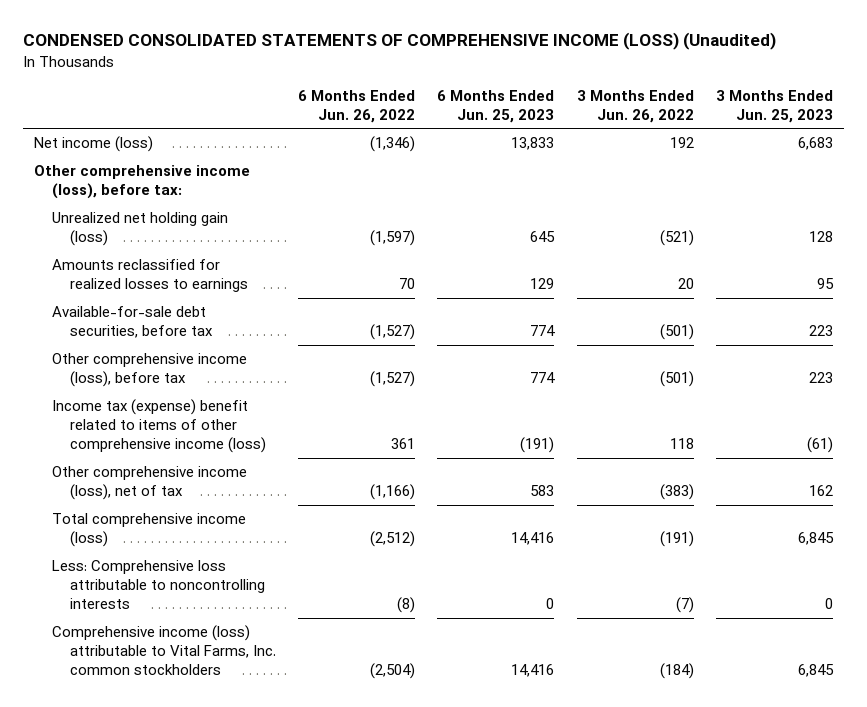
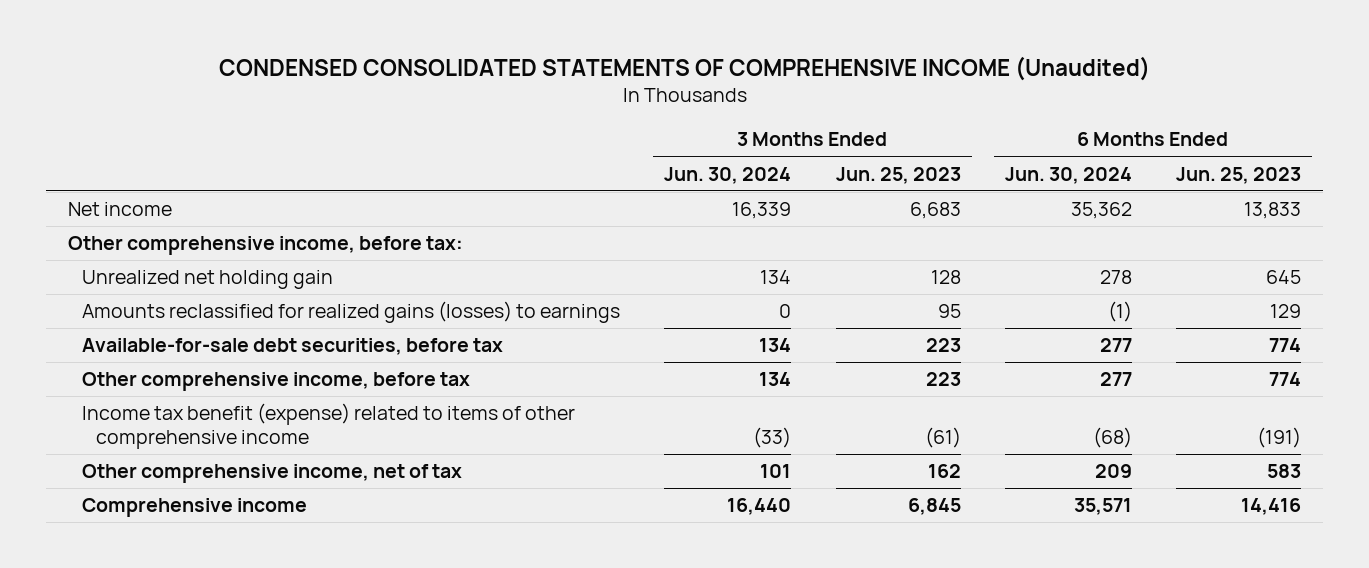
[23,32,777,51] CONDENSED CONSOLIDATED STATEMENTS OF COMPREHENSIVE INCOME (LOSS) (Unaudited) -> [218,56,1150,82] CONDENSED CONSOLIDATED STATEMENTS OF COMPREHENSIVE INCOME (Unaudited)
[297,89,415,123] 6 Months Ended Jun. 26, 2022 -> none
[576,89,694,123] 3 Months Ended Jun. 26, 2022 -> none
none -> [664,166,792,184] Jun. 30, 2024
none -> [1004,166,1132,184] Jun. 30, 2024
[34,136,154,153] Net income (loss) -> [67,202,172,217] Net income
[34,165,251,200] Other comprehensive income (loss), before tax: -> [67,236,463,256] Other comprehensive income, before tax:
[51,212,228,247] Unrealized net holding gain (loss) -> [82,270,334,290] Unrealized net holding gain
[51,259,248,293] Amounts reclassified for realized losses to earnings -> [82,301,621,324] Amounts reclassified for realized gains (losses) to earnings
[51,560,265,610] Less: Comprehensive loss attributable to noncontrolling interests -> none
[51,625,276,676] Comprehensive income (loss) attributable to Vital Farms, Inc. common stockholders -> none
[51,353,247,388] Other comprehensive income (loss), before tax -> [82,372,471,392] Other comprehensive income, before tax
[51,399,266,454] Income tax (expense) benefit related to items of other comprehensive income (loss) -> [82,403,576,449] Income tax benefit (expense) related to items of other comprehensive income
[51,466,247,501] Other comprehensive income (loss), net of tax -> [82,464,463,484] Other comprehensive income, net of tax
[51,513,246,548] Total comprehensive income (loss) -> [82,498,308,518] Comprehensive income

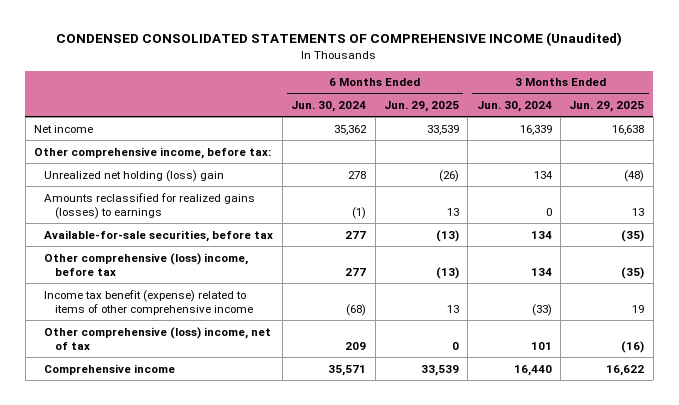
[835,166,961,184] Jun. 25, 2023 -> none
[1176,166,1302,184] Jun. 25, 2023 -> none
none -> [383,101,459,113] Jun. 29, 2025
none -> [569,101,645,113] Jun. 29, 2025
[82,270,334,290] Unrealized net holding gain -> [44,169,225,182] Unrealized net holding (loss) gain
[82,338,504,356] Available-for-sale debt securities, before tax -> [44,229,274,242] Available-for-sale securities, before tax
[82,372,471,392] Other comprehensive income, before tax -> [44,252,249,277] Other comprehensive (loss) income, before tax
[82,464,463,484] Other comprehensive income, net of tax -> [44,326,272,351] Other comprehensive (loss) income, net of tax

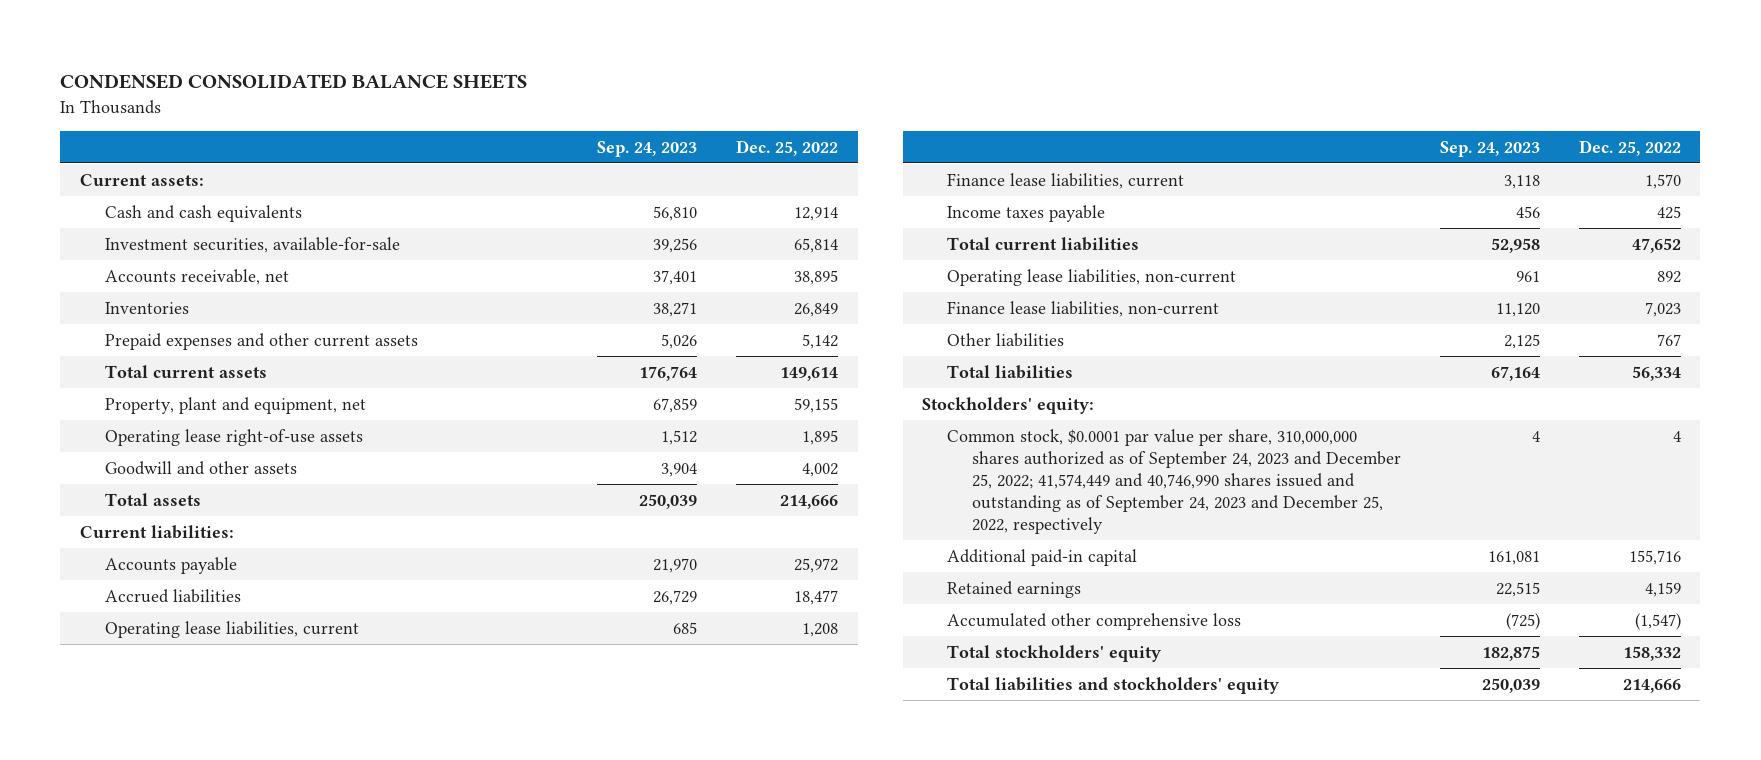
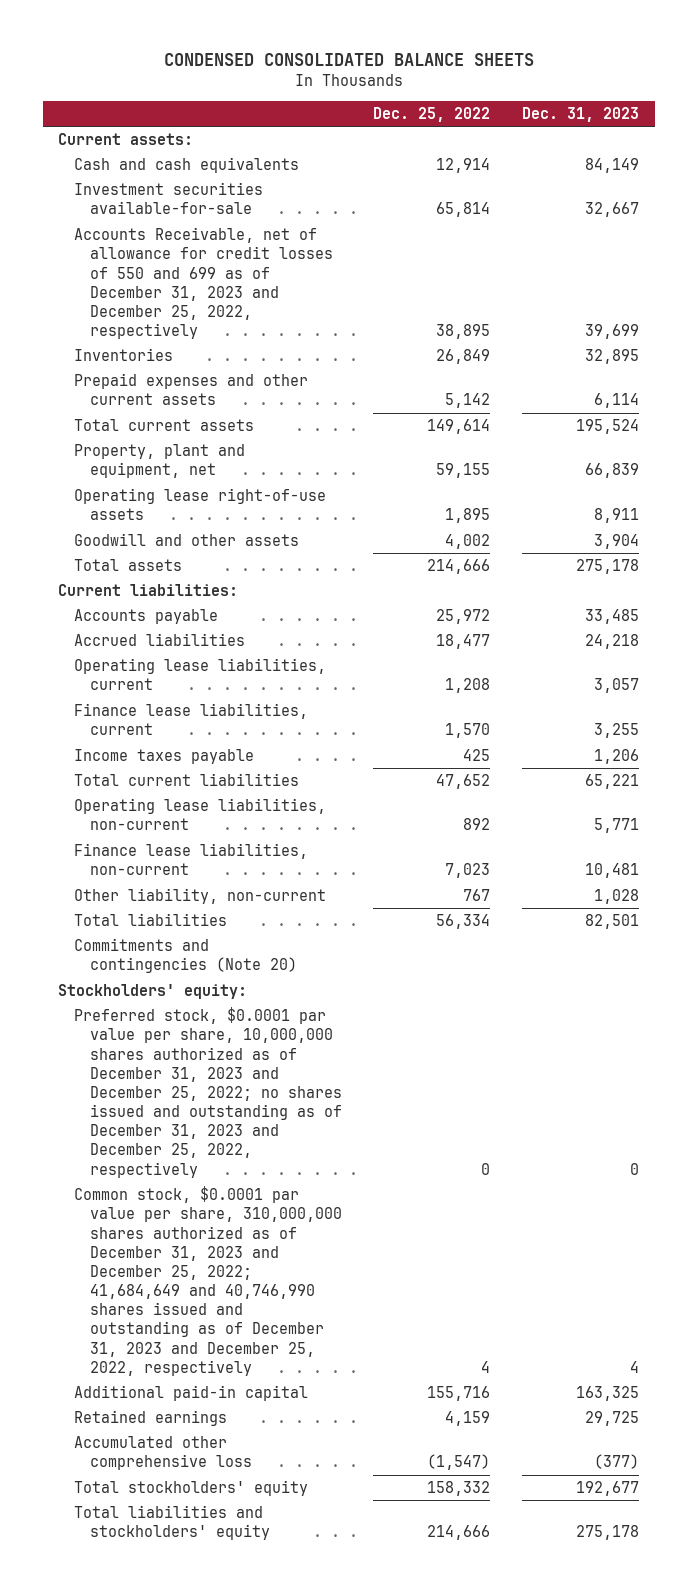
[597,140,698,157] Sep. 24, 2023 -> none
none -> [521,106,639,122] Dec. 31, 2023
[104,236,400,253] Investment securities, available-for-sale -> [74,182,264,215] Investment securities available-for-sale
[104,268,289,285] Accounts receivable, net -> [74,227,333,340] Accounts Receivable, net of allowance for credit losses of 550 and 699 as of December 31, 2023 and December 25, 2022, respectively
[947,332,1065,347] Other liabilities -> [74,888,327,905] Other liability, non-current
none -> [74,938,297,974] Commitments and contingencies (Note 20)
none -> [74,1007,342,1178] Preferred stock, $0.0001 par value per share, 10,000,000 shares authorized as of December 31, 2023 and December 25, 2022; no shares issued and outstanding as of December 31, 2023 and December 25, 2022, respectively
[947,428,1401,534] Common stock, $0.0001 par value per share, 310,000,000 shares authorized as of September 24, 2023 and December 25, 2022; 41,574,449 and 40,746,990 shares issued and outstanding as of September 24, 2023 and December 25, 2022, respectively -> [74,1186,342,1376] Common stock, $0.0001 par value per share, 310,000,000 shares authorized as of December 31, 2023 and December 25, 2022; 41,684,649 and 40,746,990 shares issued and outstanding as of December 31, 2023 and December 25, 2022, respectively

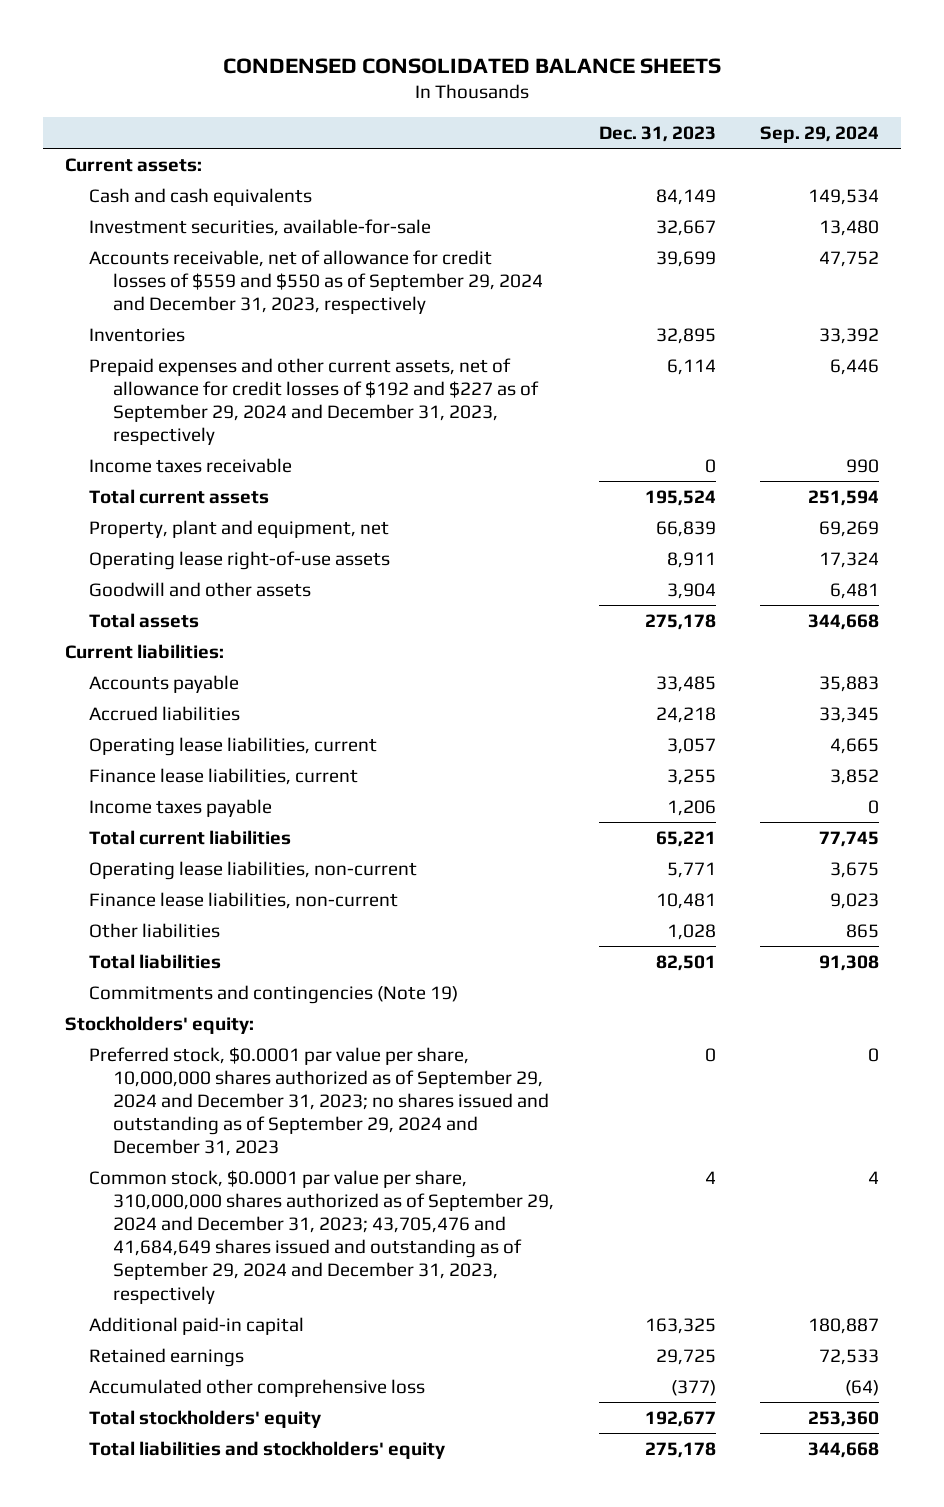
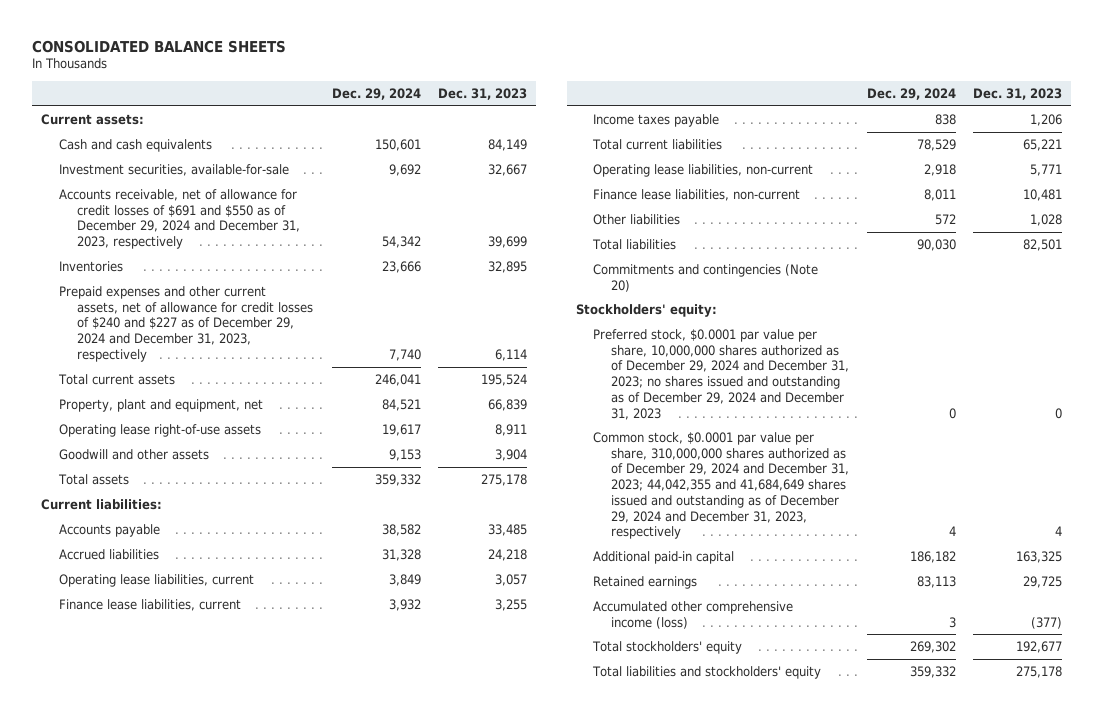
[222,57,721,74] CONDENSED CONSOLIDATED BALANCE SHEETS -> [32,39,287,53] CONSOLIDATED BALANCE SHEETS
[759,125,879,143] Sep. 29, 2024 -> none
none -> [332,87,422,100] Dec. 29, 2024
[89,249,544,314] Accounts receivable, net of allowance for credit losses of $559 and $550 as of September 29, 2024 and December 31, 2023, respectively -> [58,188,300,250] Accounts receivable, net of allowance for credit losses of $691 and $550 as of December 29, 2024 and December 31, 2023, respectively
[89,457,293,473] Income taxes receivable -> none
[89,357,540,446] Prepaid expenses and other current assets, net of allowance for credit losses of $192 and $227 as of September 29, 2024 and December 31, 2023, respectively -> [58,285,313,362] Prepaid expenses and other current assets, net of allowance for credit losses of $240 and $227 as of December 29, 2024 and December 31, 2023, respectively
[89,984,459,1004] Commitments and contingencies (Note 19) -> [593,263,819,292] Commitments and contingencies (Note 20)
[89,1046,550,1157] Preferred stock, $0.0001 par value per share, 10,000,000 shares authorized as of September 29, 2024 and December 31, 2023; no shares issued and outstanding as of September 29, 2024 and December 31, 2023 -> [593,328,850,420] Preferred stock, $0.0001 par value per share, 10,000,000 shares authorized as of December 29, 2024 and December 31, 2023; no shares issued and outstanding as of December 29, 2024 and December 31, 2023
[89,1169,555,1304] Common stock, $0.0001 par value per share, 310,000,000 shares authorized as of September 29, 2024 and December 31, 2023; 43,705,476 and 41,684,649 shares issued and outstanding as of September 29, 2024 and December 31, 2023, respectively -> [593,431,850,540] Common stock, $0.0001 par value per share, 310,000,000 shares authorized as of December 29, 2024 and December 31, 2023; 44,042,355 and 41,684,649 shares issued and outstanding as of December 29, 2024 and December 31, 2023, respectively
[89,1378,426,1397] Accumulated other comprehensive loss -> [593,600,794,629] Accumulated other comprehensive income (loss)

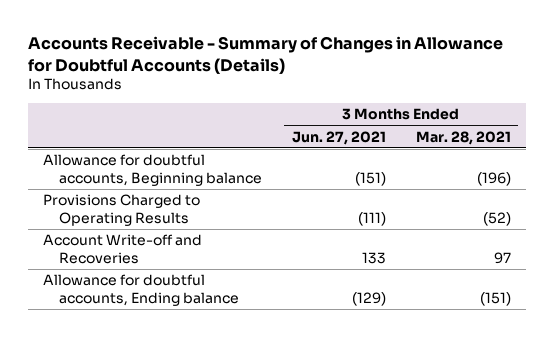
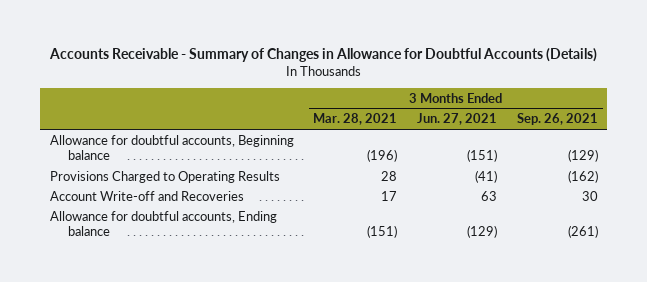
none -> [516,113,598,126] Sep. 26, 2021
[357,211,386,226] (111) -> [475,169,498,183] (41)
[482,211,511,226] (52) -> [381,170,398,181] 28
[361,251,386,264] 133 -> [481,190,498,201] 63
[493,251,511,264] 97 -> [381,190,398,201] 17

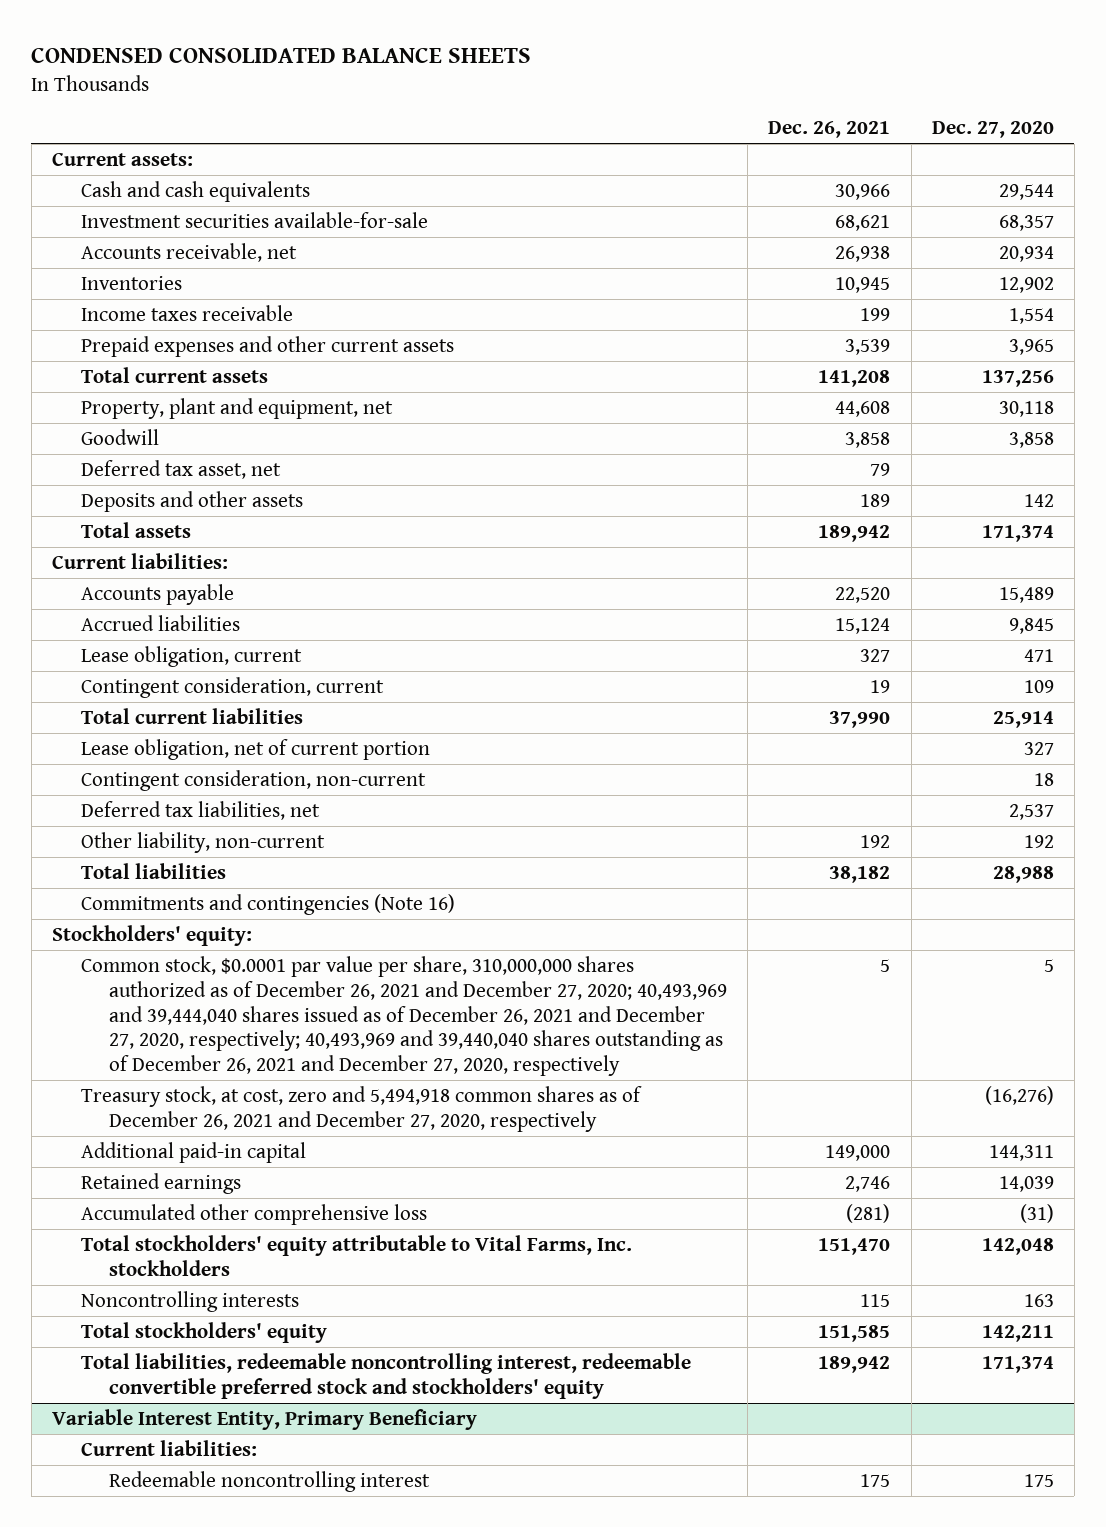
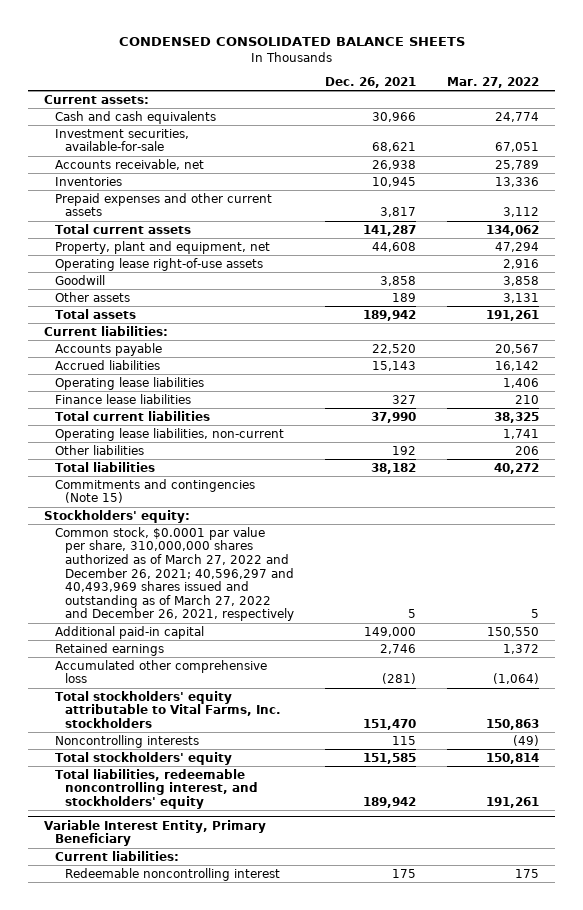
[931,120,1054,138] Dec. 27, 2020 -> none
none -> [447,76,540,88] Mar. 27, 2022
[80,212,428,229] Investment securities available-for-sale -> [54,128,189,152] Investment securities, available-for-sale
[80,305,293,322] Income taxes receivable -> none
[845,339,891,356] 3,539 -> [380,207,417,218] 3,817
[818,370,891,388] 141,208 -> [363,224,417,236] 141,287
none -> [54,257,263,271] Operating lease right-of-use assets
[80,460,281,480] Deferred tax asset, net -> none
[80,491,303,513] Deposits and other assets -> [54,291,130,302] Other assets
[80,677,384,699] Contingent consideration, current -> none
[835,618,891,635] 15,124 -> [372,360,417,371] 15,143
none -> [54,376,204,390] Operating lease liabilities
[80,646,302,668] Lease obligation, current -> [54,393,191,404] Finance lease liabilities
[80,739,430,761] Lease obligation, net of current portion -> none
[80,770,426,792] Contingent consideration, non-current -> none
[80,801,320,821] Deferred tax liabilities, net -> none
none -> [54,427,284,441] Operating lease liabilities, non-current
[80,832,325,854] Other liability, non-current -> [54,444,144,455] Other liabilities
[80,894,455,916] Commitments and contingencies (Note 16) -> [54,478,255,504] Commitments and contingencies (Note 15)
[80,1086,642,1132] Treasury stock, at cost, zero and 5,494,918 common shares as of December 26, 2021 and December 27, 2020, respectively -> none
[80,956,728,1077] Common stock, $0.0001 par value per share, 310,000,000 shares authorized as of December 26, 2021 and December 27, 2020; 40,493,969 and 39,444,040 shares issued as of December 26, 2021 and December 27, 2020, respectively; 40,493,969 and 39,440,040 shares outstanding as of December 26, 2021 and December 27, 2020, respectively -> [54,526,295,622] Common stock, $0.0001 par value per share, 310,000,000 shares authorized as of March 27, 2022 and December 26, 2021; 40,596,297 and 40,493,969 shares issued and outstanding as of March 27, 2022 and December 26, 2021, respectively
[80,1353,691,1399] Total liabilities, redeemable noncontrolling interest, redeemable convertible preferred stock and stockholders' equity -> [54,768,259,809] Total liabilities, redeemable noncontrolling interest, and stockholders' equity

